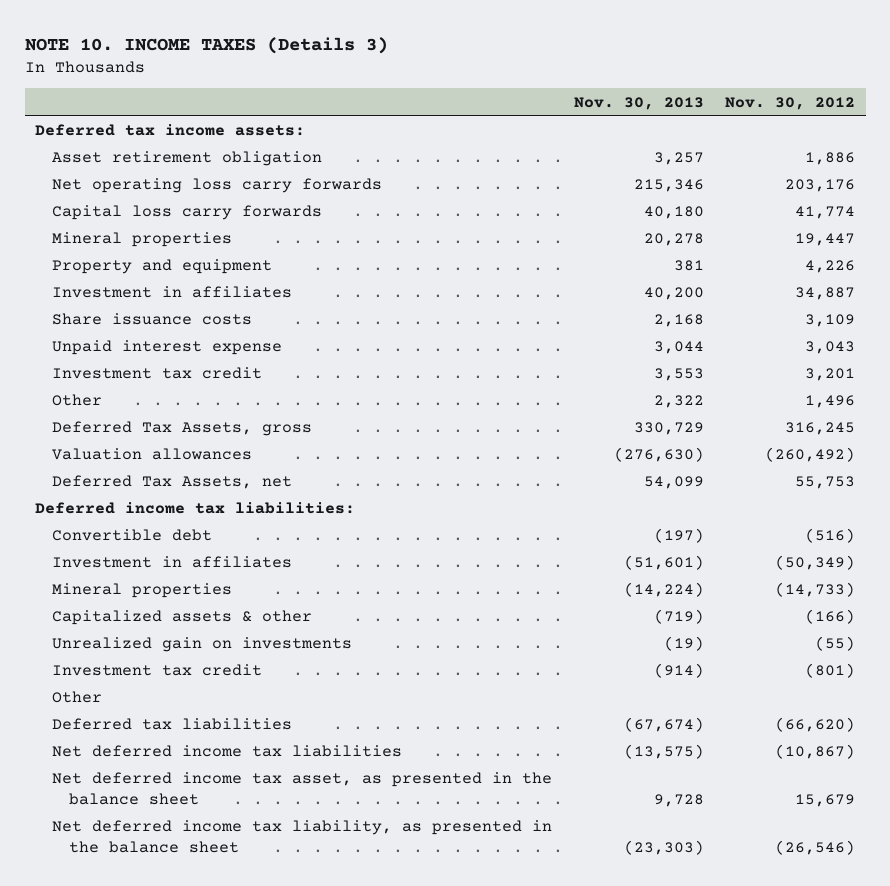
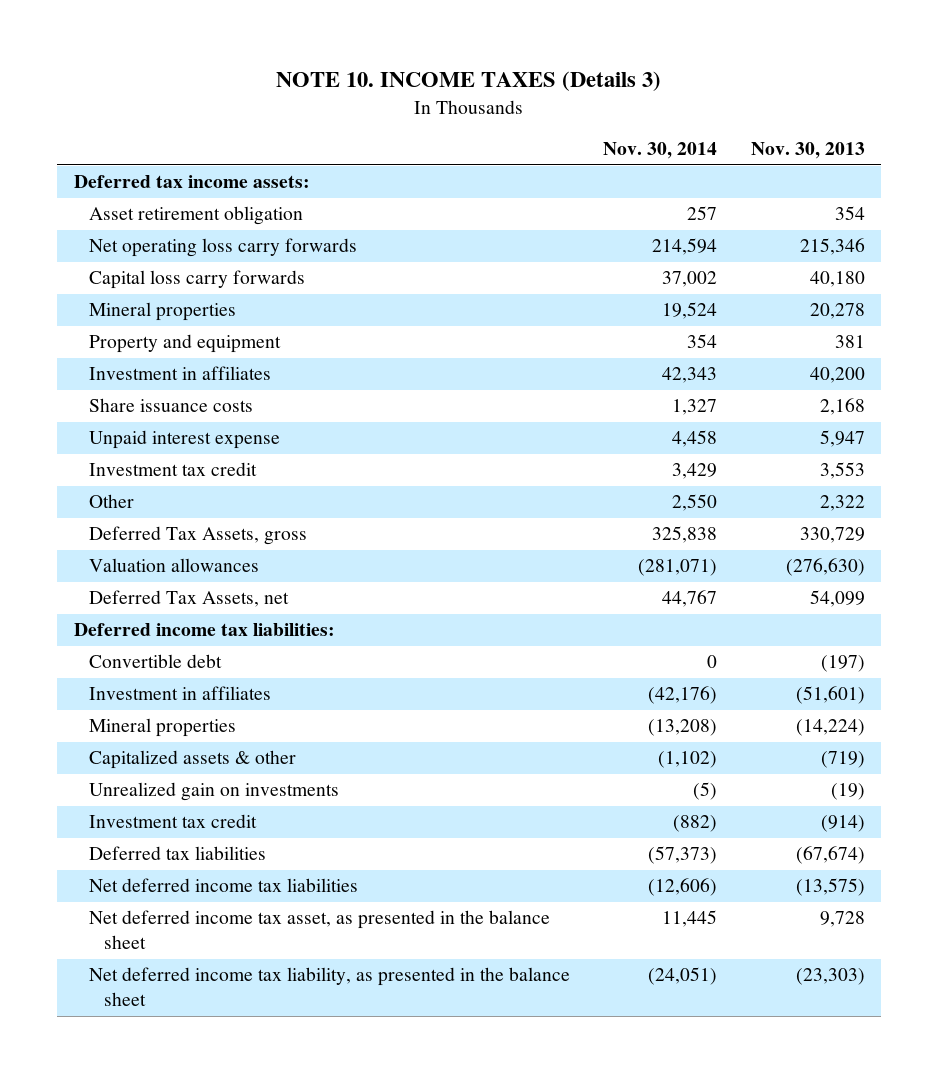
[725,96,856,110] Nov. 30, 2012 -> none
none -> [603,142,718,160] Nov. 30, 2014
[653,152,704,166] 3,257 -> [834,206,865,221] 354
[653,341,704,355] 3,044 -> [819,430,865,448] 5,947
[52,691,103,704] Other -> none

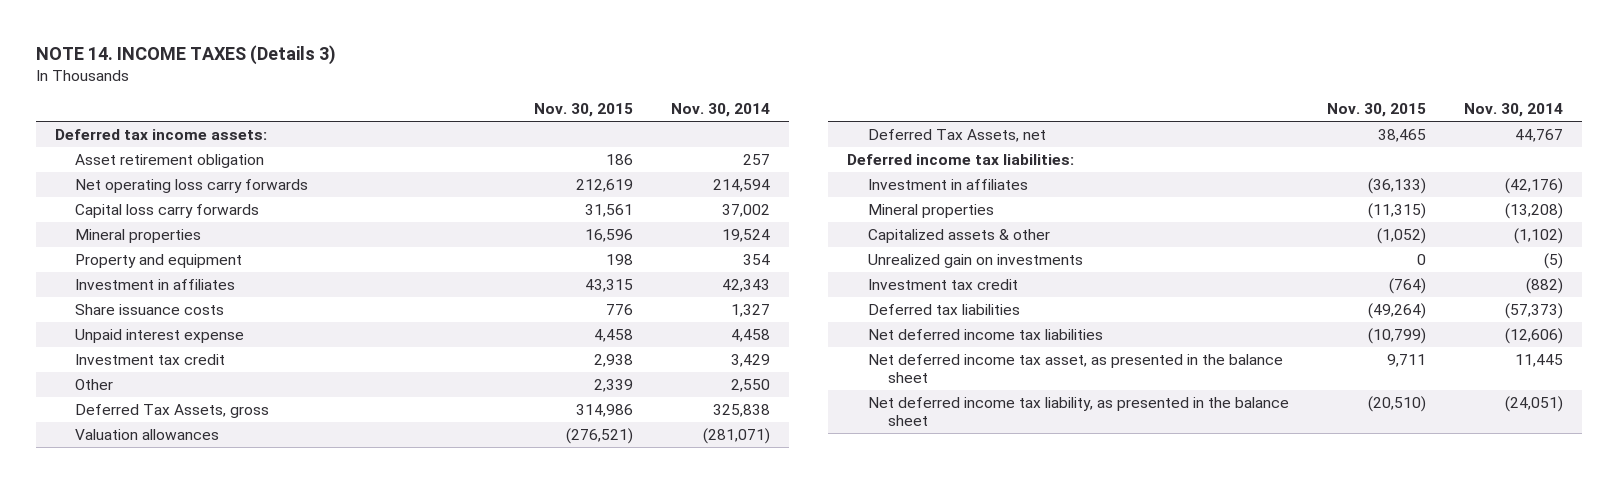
[276,71,662,92] NOTE 10. INCOME TAXES (Details 3) -> [35,44,336,65] NOTE 14. INCOME TAXES (Details 3)
[750,142,865,160] Nov. 30, 2013 -> none
none -> [534,103,634,118] Nov. 30, 2015
[88,654,222,669] Convertible debt -> none

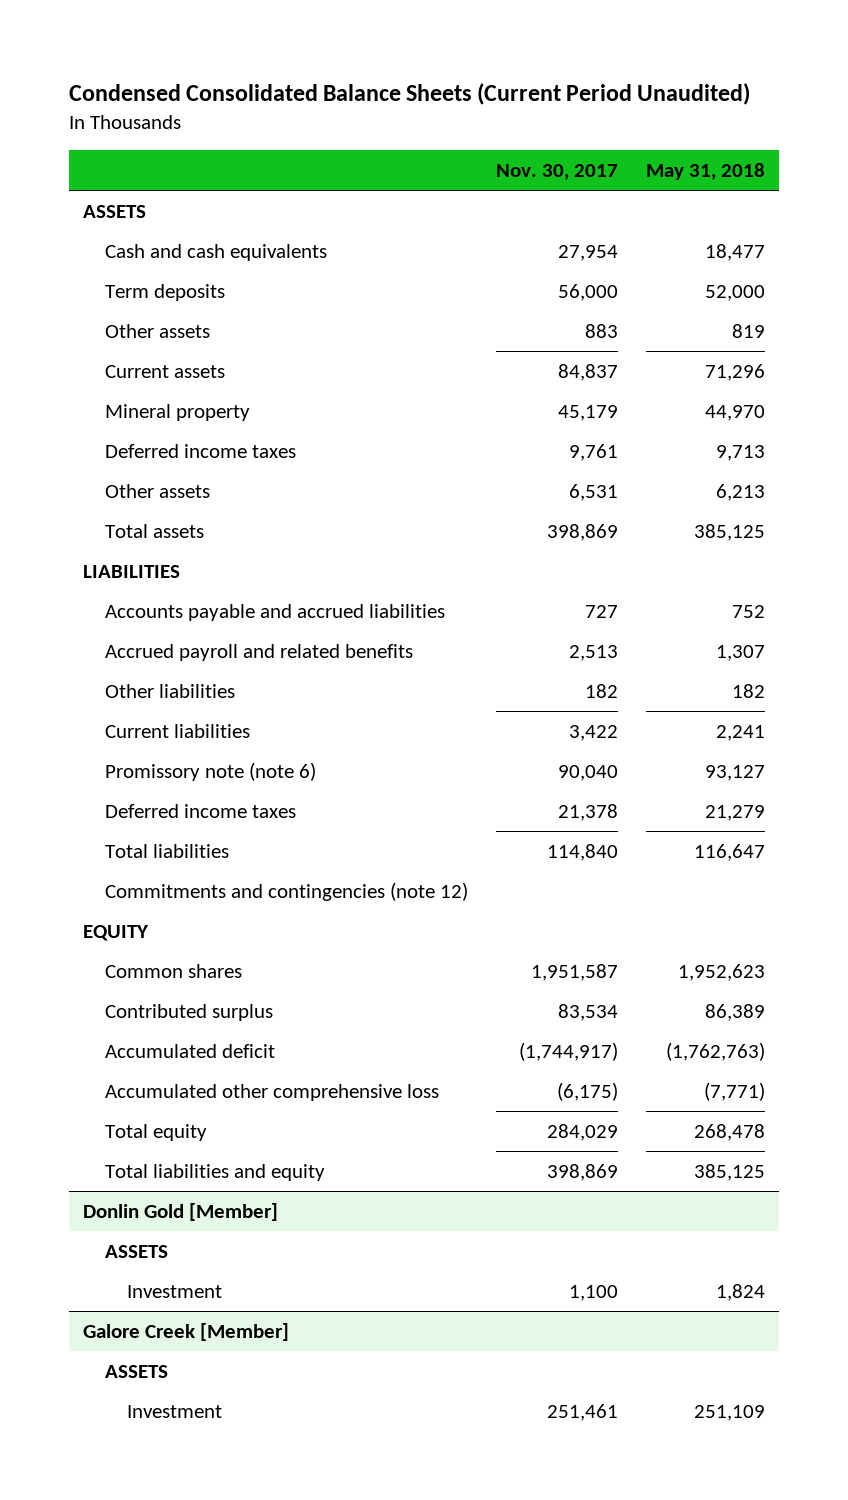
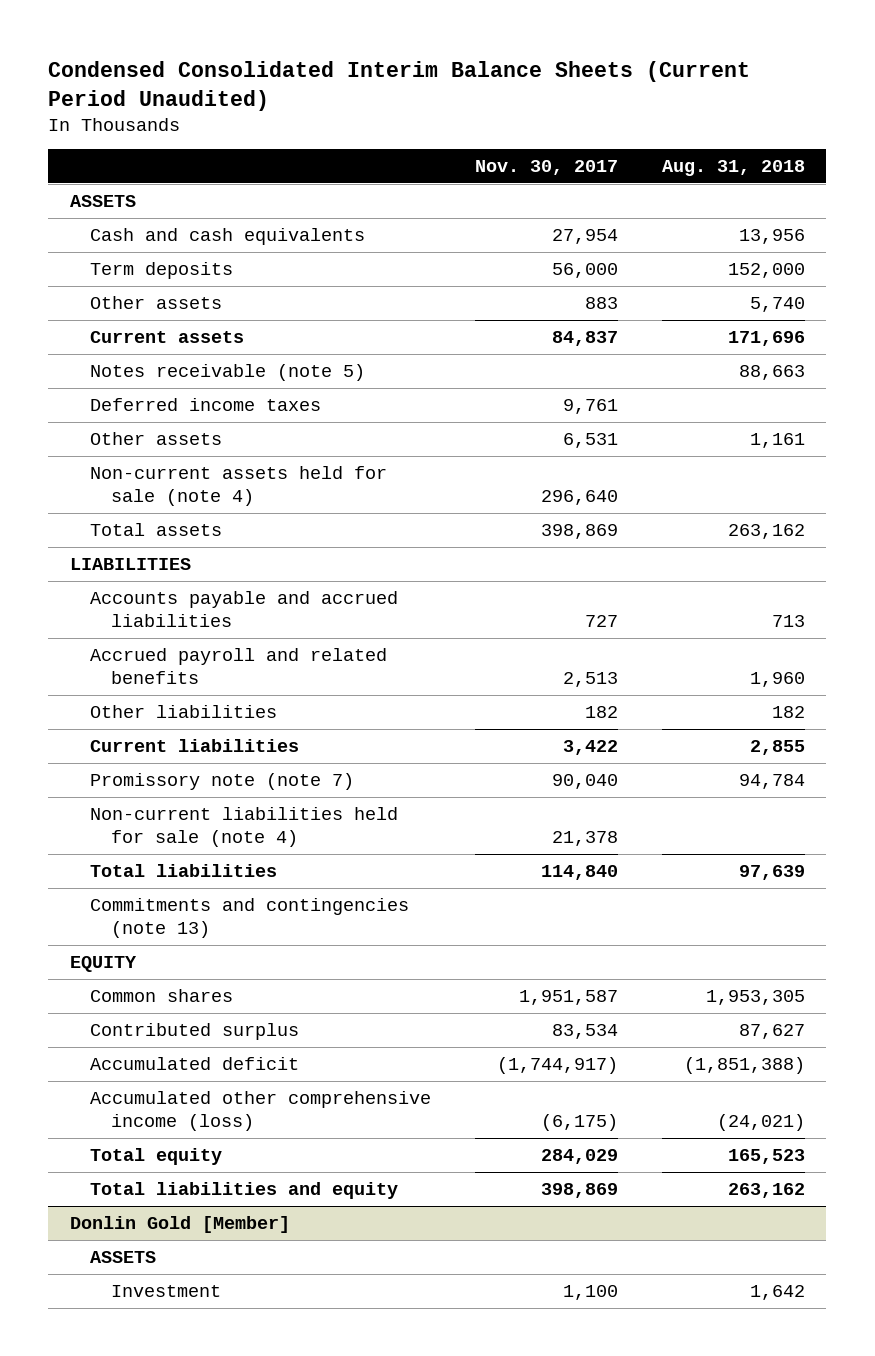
[68,83,750,106] Condensed Consolidated Balance Sheets (Current Period Unaudited) -> [48,60,751,111] Condensed Consolidated Interim Balance Sheets (Current Period Unaudited)
[645,162,765,180] May 31, 2018 -> none
none -> [661,160,805,177] Aug. 31, 2018
[105,403,251,421] Mineral property -> none
none -> [90,363,366,381] Notes receivable (note 5)
none -> [90,465,388,506] Non-current assets held for sale (note 4)
[105,761,317,781] Promissory note (note 6) -> [90,772,355,790] Promissory note (note 7)
[105,803,297,818] Deferred income taxes -> [90,806,399,847] Non-current liabilities held for sale (note 4)
[105,881,469,901] Commitments and contingencies (note 12) -> [90,897,410,938] Commitments and contingencies (note 13)
[105,1083,440,1101] Accumulated other comprehensive loss -> [90,1090,432,1131] Accumulated other comprehensive income (loss)
[82,1322,289,1341] Galore Creek [Member] -> none
[105,1364,169,1378] ASSETS -> none
[127,1404,223,1418] Investment -> none

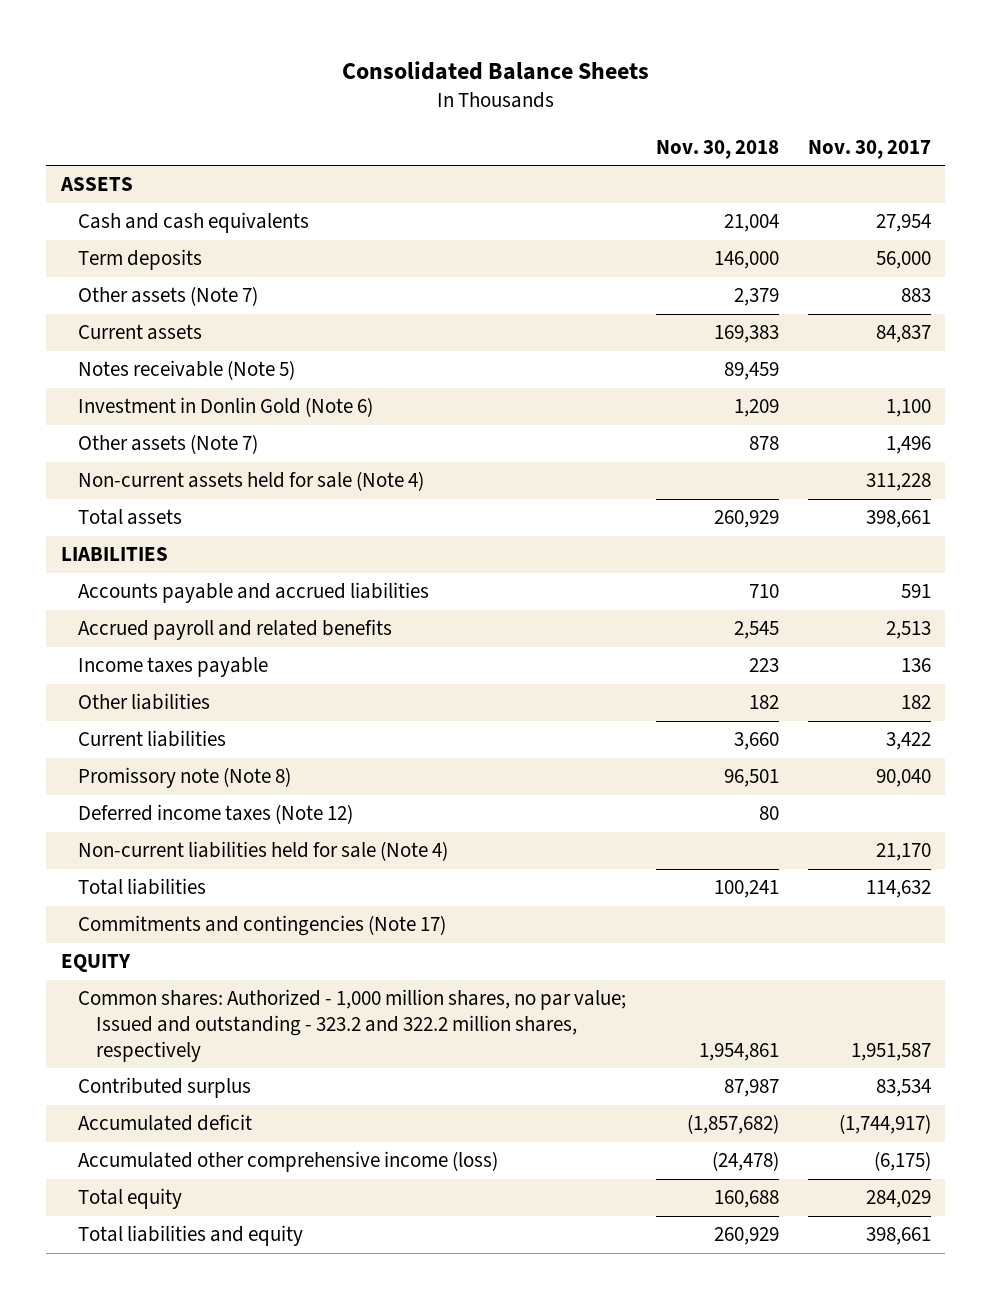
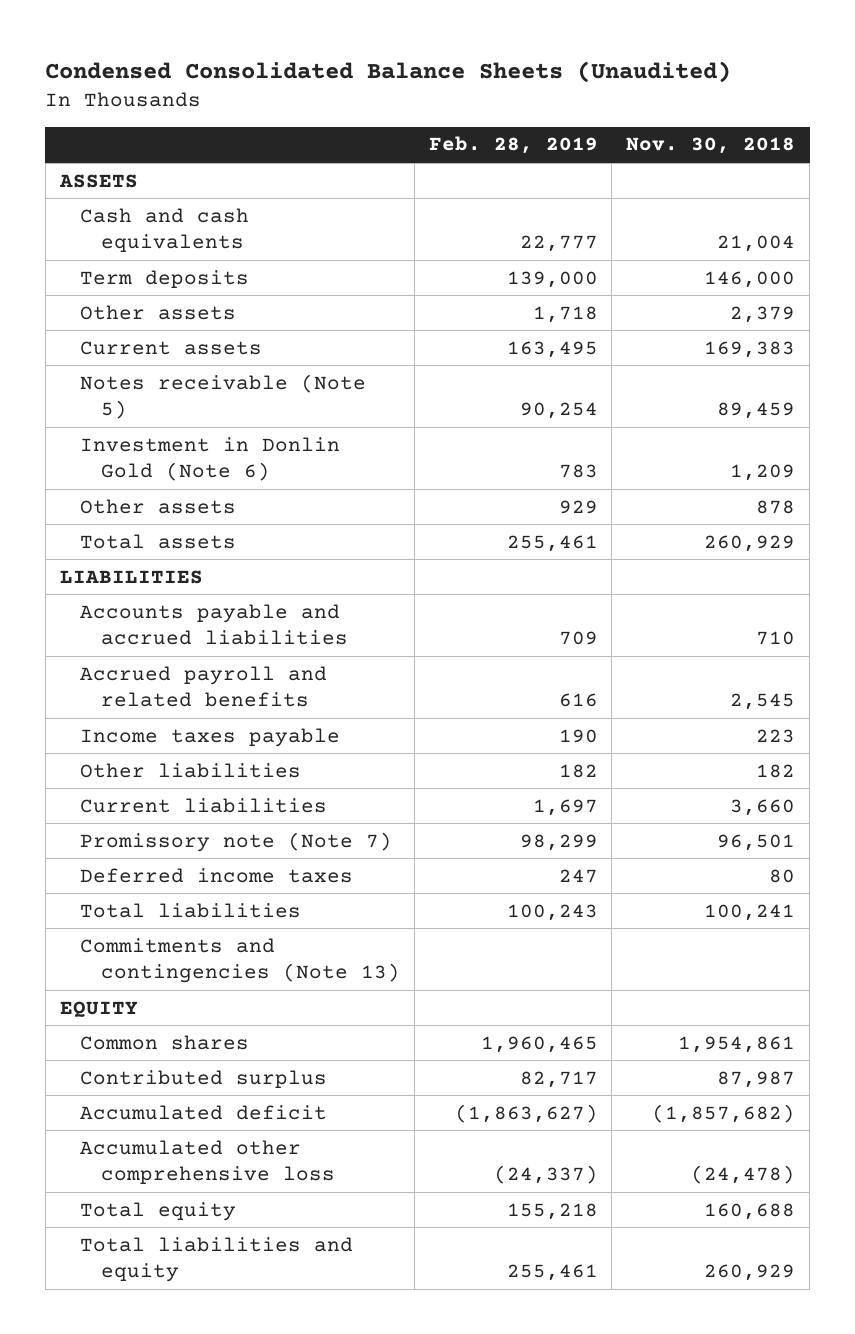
[341,60,649,80] Consolidated Balance Sheets -> [45,60,732,83] Condensed Consolidated Balance Sheets (Unaudited)
[807,139,931,159] Nov. 30, 2017 -> none
none -> [428,136,598,155] Feb. 28, 2019
[78,286,259,307] Other assets (Note 7) -> [80,304,237,320] Other assets
[78,471,425,492] Non-current assets held for sale (Note 4) -> none
[78,434,259,455] Other assets (Note 7) -> [80,498,237,514] Other assets
[78,841,449,862] Non-current liabilities held for sale (Note 4) -> none
[78,767,292,789] Promissory note (Note 8) -> [80,831,393,852] Promissory note (Note 7)
[78,804,354,825] Deferred income taxes (Note 12) -> [80,867,354,883] Deferred income taxes
[78,915,447,937] Commitments and contingencies (Note 17) -> [80,937,401,984] Commitments and contingencies (Note 13)
[78,989,627,1062] Common shares: Authorized - 1,000 million shares, no par value; Issued and outstanding - 323.2 and 322.2 million shares, respectively -> [80,1034,250,1050] Common shares
[78,1151,499,1173] Accumulated other comprehensive income (loss) -> [80,1139,336,1185] Accumulated other comprehensive loss

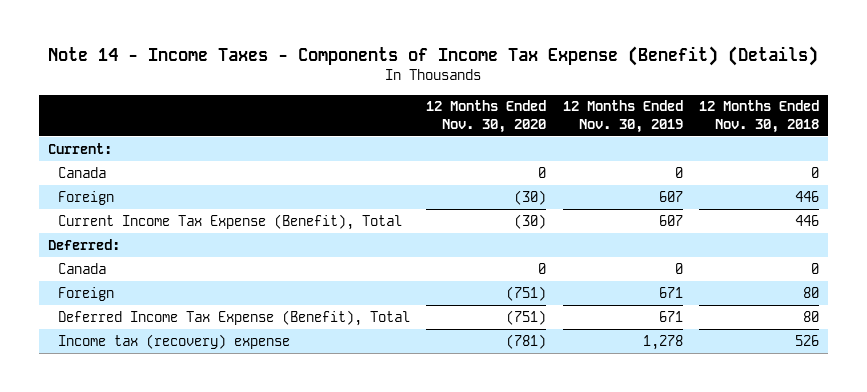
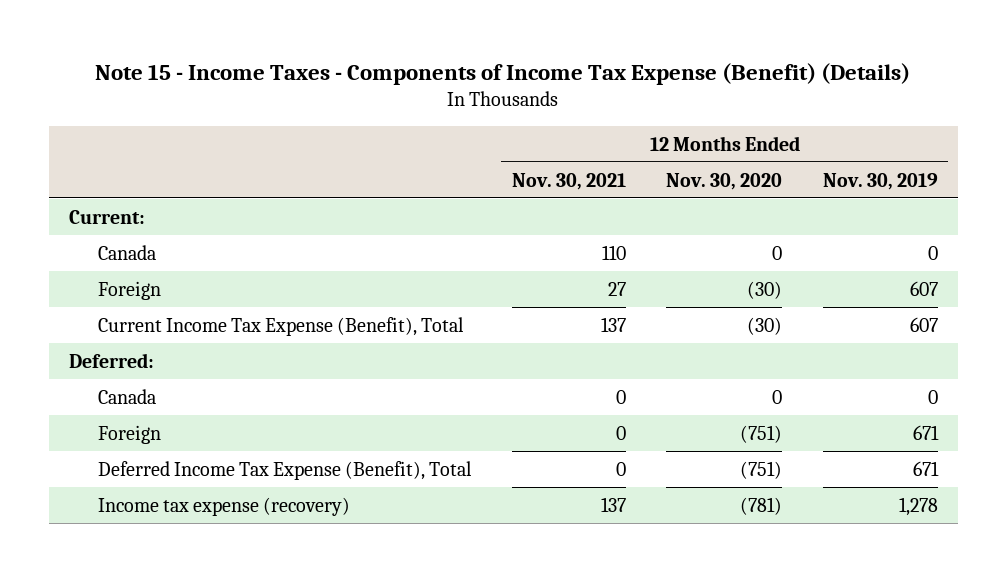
[48,46,819,67] Note 14 - Income Taxes - Components of Income Tax Expense (Benefit) (Details) -> [95,62,911,85] Note 15 - Income Taxes - Components of Income Tax Expense (Benefit) (Details)
[699,100,820,133] 12 Months Ended Nov. 30, 2018 -> none
none -> [511,172,626,190] Nov. 30, 2021
[57,333,290,349] Income tax (recovery) expense -> [98,496,351,516] Income tax expense (recovery)

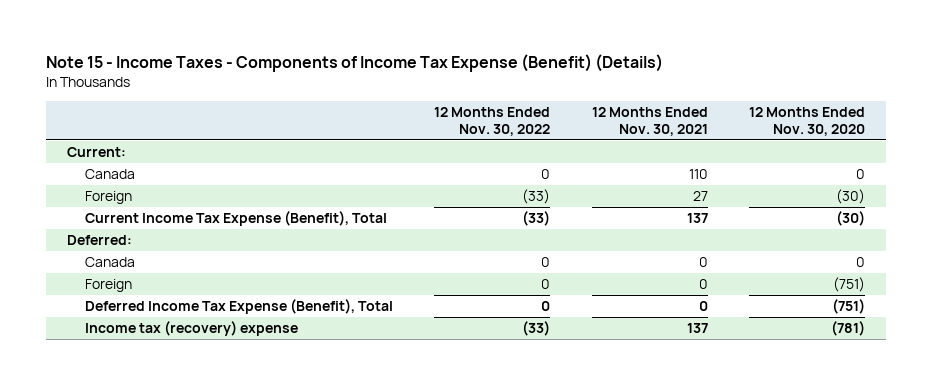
[822,172,938,190] Nov. 30, 2019 -> none
none -> [434,106,551,137] 12 Months Ended Nov. 30, 2022
[98,496,351,516] Income tax expense (recovery) -> [84,321,298,337] Income tax (recovery) expense

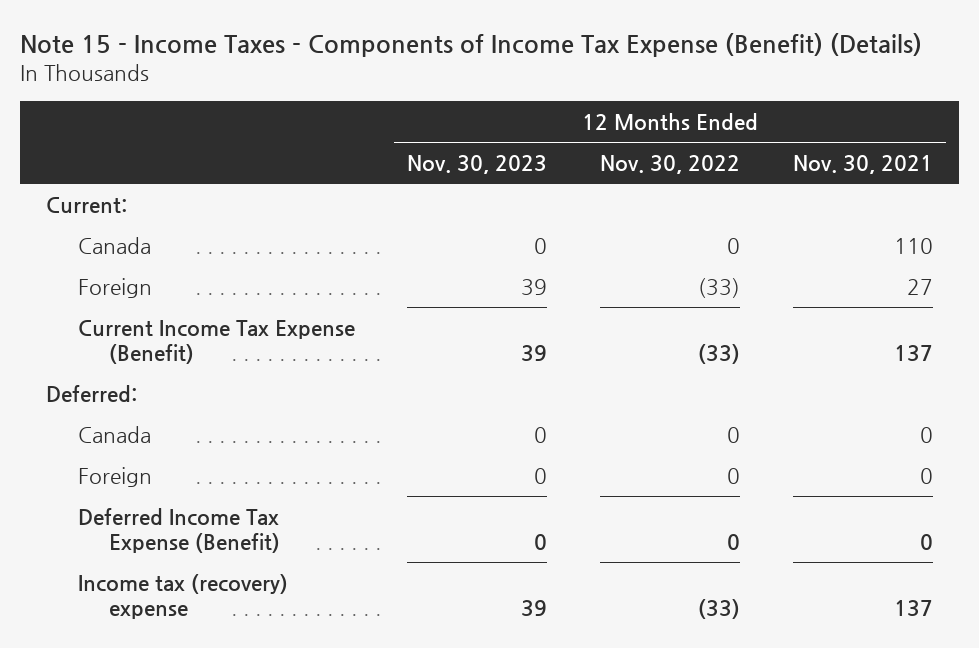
[749,106,866,137] 12 Months Ended Nov. 30, 2020 -> none
none -> [407,154,548,174] Nov. 30, 2023
[84,211,387,227] Current Income Tax Expense (Benefit), Total -> [77,319,355,364] Current Income Tax Expense (Benefit)
[84,299,393,315] Deferred Income Tax Expense (Benefit), Total -> [77,507,280,553] Deferred Income Tax Expense (Benefit)

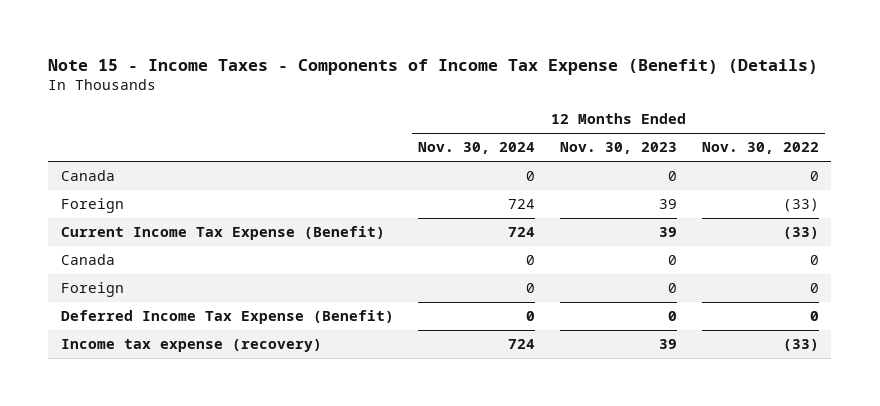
[792,154,933,174] Nov. 30, 2021 -> none
none -> [418,142,536,155] Nov. 30, 2024
[46,196,128,213] Current: -> none
[46,384,138,402] Deferred: -> none
[77,573,288,619] Income tax (recovery) expense -> [60,339,322,353] Income tax expense (recovery)

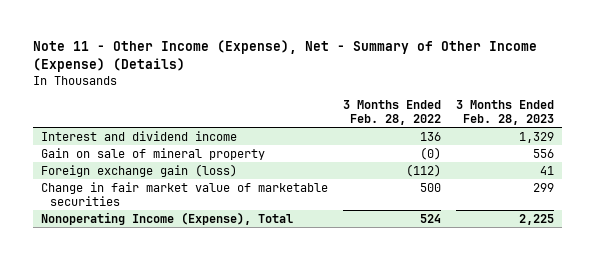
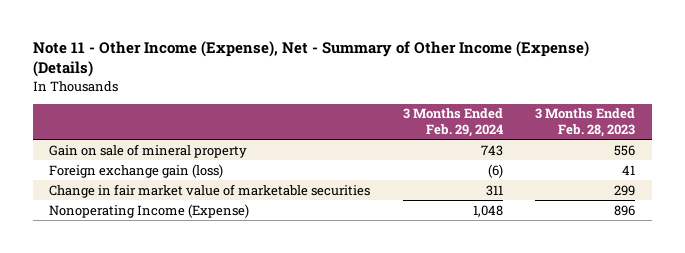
[343,99,442,125] 3 Months Ended Feb. 28, 2022 -> none
none -> [402,108,503,137] 3 Months Ended Feb. 29, 2024
[40,130,237,141] Interest and dividend income -> none
[40,211,293,225] Nonoperating Income (Expense), Total -> [49,203,250,218] Nonoperating Income (Expense)
[519,213,555,225] 2,225 -> [614,204,636,216] 896

